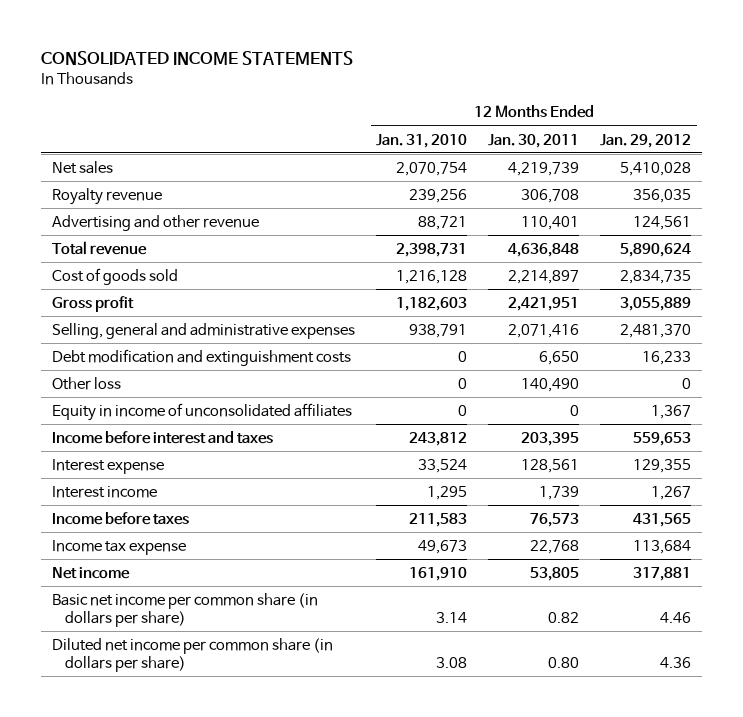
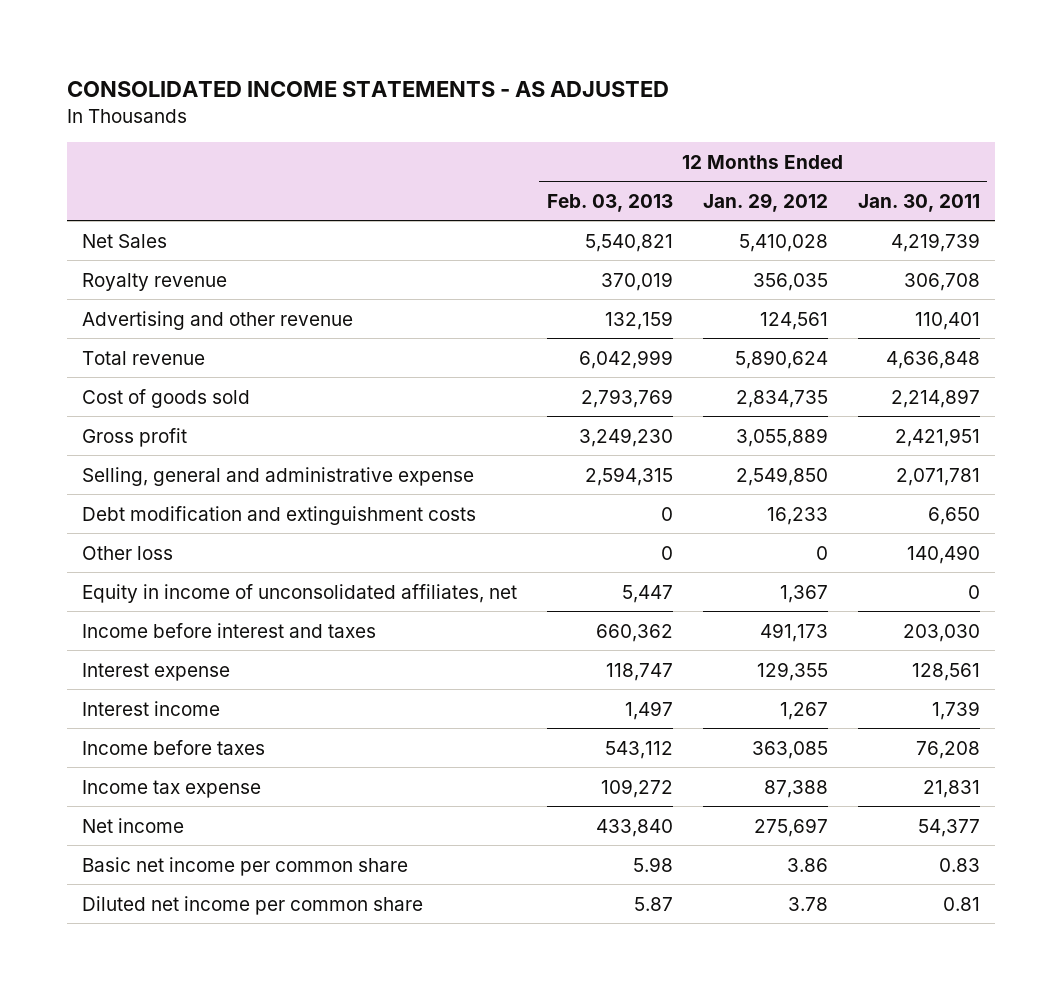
[40,50,353,65] CONSOLIDATED INCOME STATEMENTS -> [67,80,670,97] CONSOLIDATED INCOME STATEMENTS - AS ADJUSTED
[375,133,467,148] Jan. 31, 2010 -> none
none -> [546,193,673,212] Feb. 03, 2013
[51,160,113,174] Net sales -> [82,233,168,248] Net Sales
[51,322,355,339] Selling, general and administrative expenses -> [82,466,475,486] Selling, general and administrative expense
[508,323,580,338] 2,071,416 -> [895,467,980,486] 2,071,781
[620,323,692,338] 2,481,370 -> [735,466,828,486] 2,549,850
[51,402,352,421] Equity in income of unconsolidated affiliates -> [82,583,518,603] Equity in income of unconsolidated affiliates, net
[521,431,580,446] 203,395 -> [902,623,980,642] 203,030
[633,431,692,446] 559,653 -> [759,622,828,642] 491,173
[530,512,580,527] 76,573 -> [915,740,980,759] 76,208
[633,512,692,527] 431,565 -> [751,740,828,759] 363,085
[530,539,580,554] 22,768 -> [922,779,980,798] 21,831
[633,539,692,554] 113,684 -> [763,779,828,798] 87,388
[530,566,580,581] 53,805 -> [917,818,980,837] 54,377
[633,566,692,581] 317,881 -> [753,817,828,837] 275,697
[51,592,318,627] Basic net income per common share (in dollars per share) -> [82,856,409,876] Basic net income per common share
[548,611,580,623] 0.82 -> [938,857,980,872] 0.83
[660,611,692,623] 4.46 -> [786,857,828,872] 3.86
[51,637,333,672] Diluted net income per common share (in dollars per share) -> [82,895,424,915] Diluted net income per common share
[548,656,580,668] 0.80 -> [942,896,980,911] 0.81
[660,656,692,668] 4.36 -> [787,896,828,911] 3.78

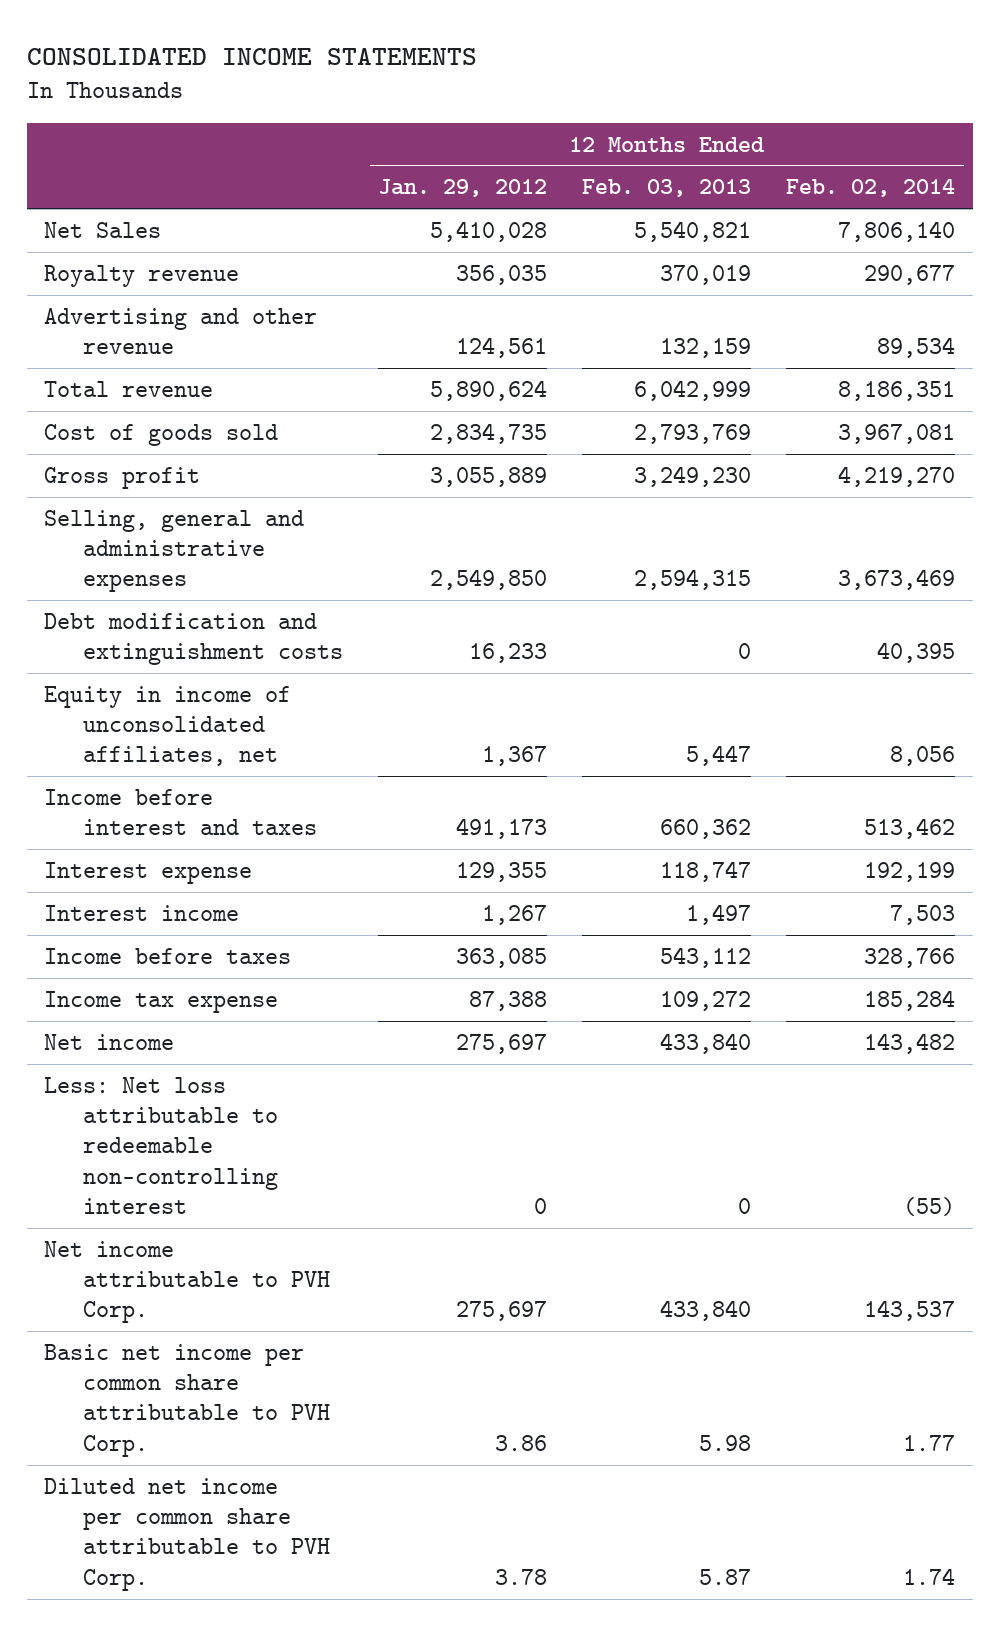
[67,80,670,97] CONSOLIDATED INCOME STATEMENTS - AS ADJUSTED -> [26,47,477,65] CONSOLIDATED INCOME STATEMENTS
[857,193,980,212] Jan. 30, 2011 -> none
none -> [786,179,956,198] Feb. 02, 2014
[82,466,475,486] Selling, general and administrative expense -> [44,509,305,593] Selling, general and administrative expenses
[82,545,174,560] Other loss -> none
none -> [44,1076,279,1214] Less: Net loss attributable to redeemable non-controlling interest
none -> [44,1240,331,1324] Net income attributable to PVH Corp.
[82,856,409,876] Basic net income per common share -> [44,1343,331,1457] Basic net income per common share attributable to PVH Corp.
[82,895,424,915] Diluted net income per common share -> [44,1477,331,1591] Diluted net income per common share attributable to PVH Corp.

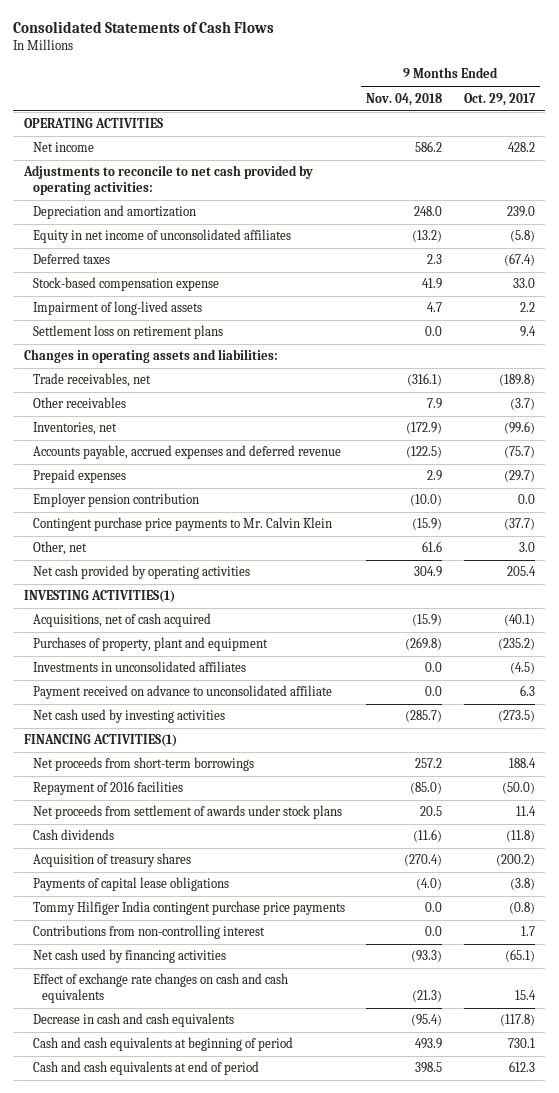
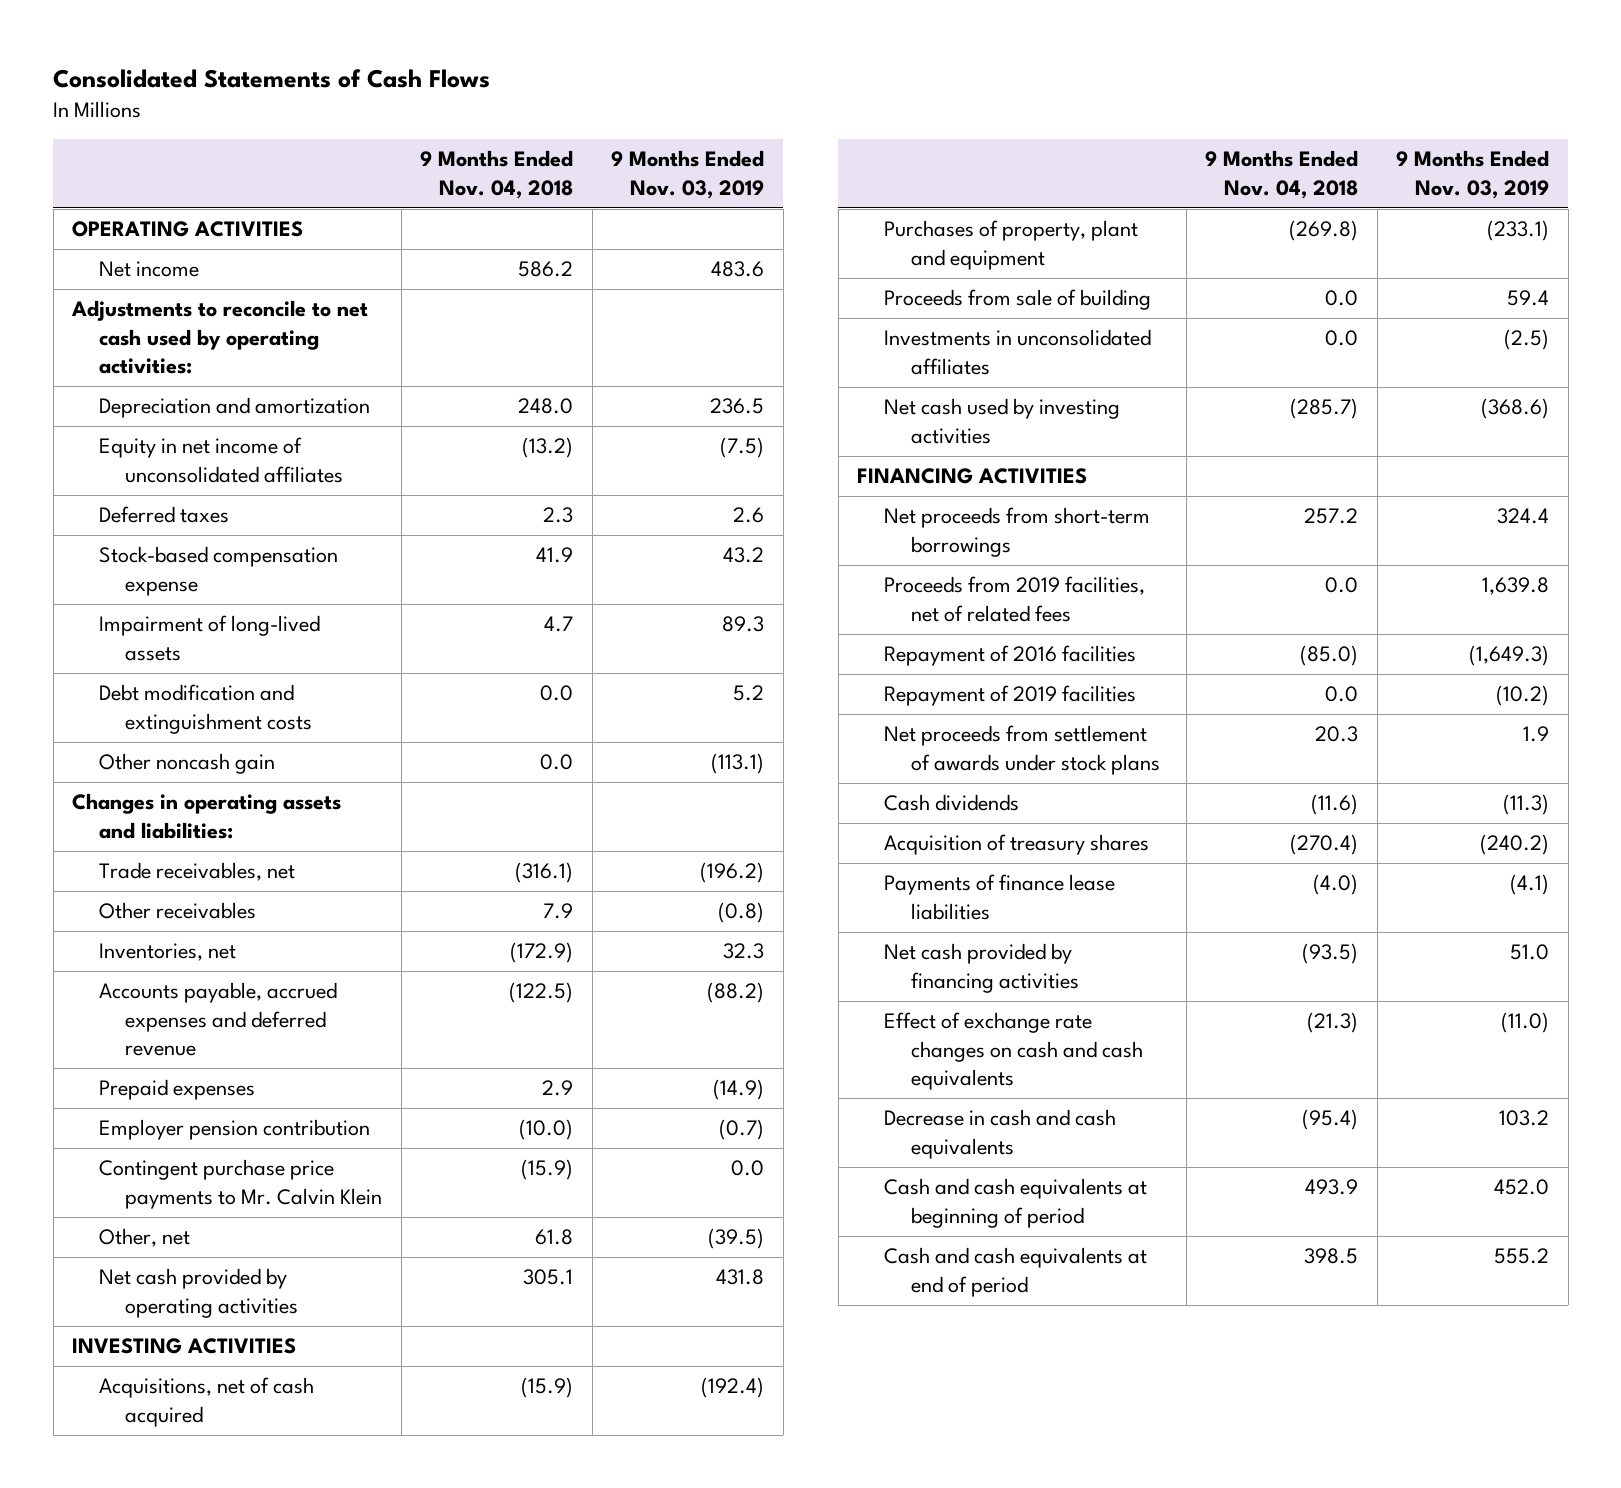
[463,92,536,106] Oct. 29, 2017 -> none
none -> [611,150,765,199] 9 Months Ended Nov. 03, 2019
[23,165,314,196] Adjustments to reconcile to net cash provided by operating activities: -> [70,300,368,375] Adjustments to reconcile to net cash used by operating activities:
[33,325,224,340] Settlement loss on retirement plans -> none
none -> [98,684,313,734] Debt modification and extinguishment costs
none -> [98,753,275,775] Other noncash gain
[422,541,443,553] 61.6 -> [535,1229,574,1246] 61.8
[414,566,443,578] 304.9 -> [523,1269,574,1286] 305.1
[24,590,176,604] INVESTING ACTIVITIES(1) -> [71,1338,296,1355] INVESTING ACTIVITIES
none -> [883,289,1151,311] Proceeds from sale of building
[33,685,333,700] Payment received on advance to unconsolidated affiliate -> none
[24,734,178,748] FINANCING ACTIVITIES(1) -> [857,468,1088,485] FINANCING ACTIVITIES
none -> [883,576,1145,622] Proceeds from 2019 facilities, net of related fees
none -> [883,685,1136,707] Repayment of 2019 facilities
[420,806,443,817] 20.5 -> [1315,726,1359,743] 20.3
[33,877,230,892] Payments of capital lease obligations -> none
[33,901,346,916] Tommy Hilfiger India contingent purchase price payments -> none
[33,925,266,940] Contributions from non-controlling interest -> none
none -> [883,874,1115,920] Payments of finance lease liabilities
[33,949,227,964] Net cash used by financing activities -> [883,943,1079,993] Net cash provided by financing activities
[411,950,443,963] (93.3) -> [1302,943,1359,965] (93.5)

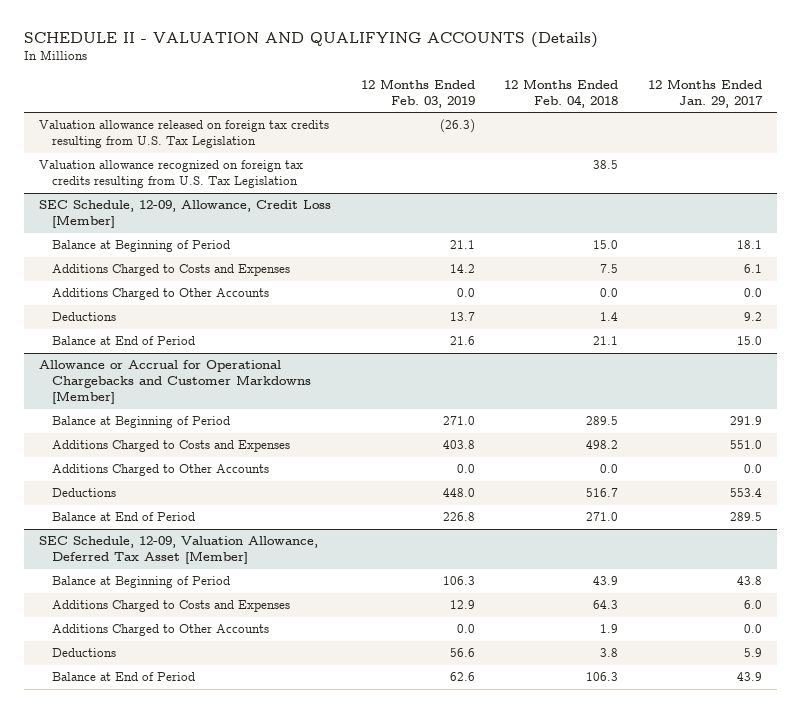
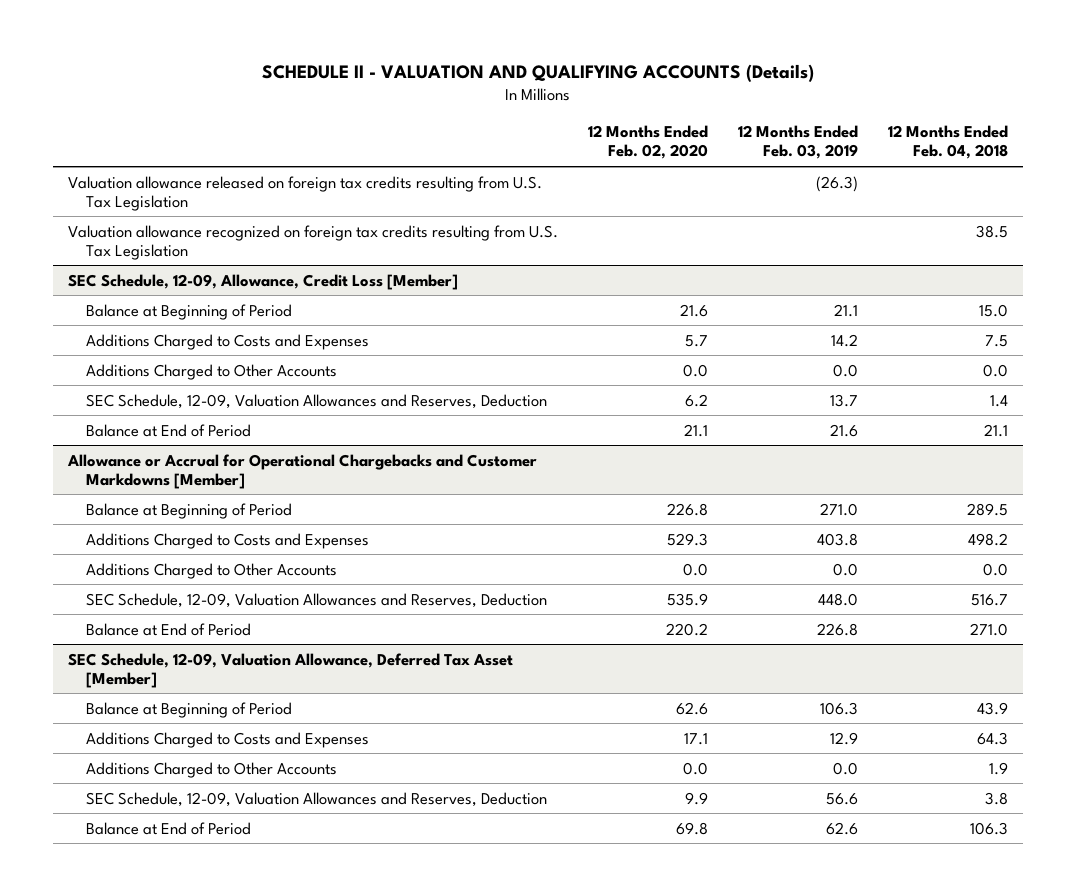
[648,78,764,108] 12 Months Ended Jan. 29, 2017 -> none
none -> [587,125,708,160] 12 Months Ended Feb. 02, 2020
[51,312,116,322] Deductions -> [86,393,548,409] SEC Schedule, 12-09, Valuation Allowances and Reserves, Deduction
[51,488,116,498] Deductions -> [86,592,548,608] SEC Schedule, 12-09, Valuation Allowances and Reserves, Deduction
[51,648,116,658] Deductions -> [86,791,548,807] SEC Schedule, 12-09, Valuation Allowances and Reserves, Deduction

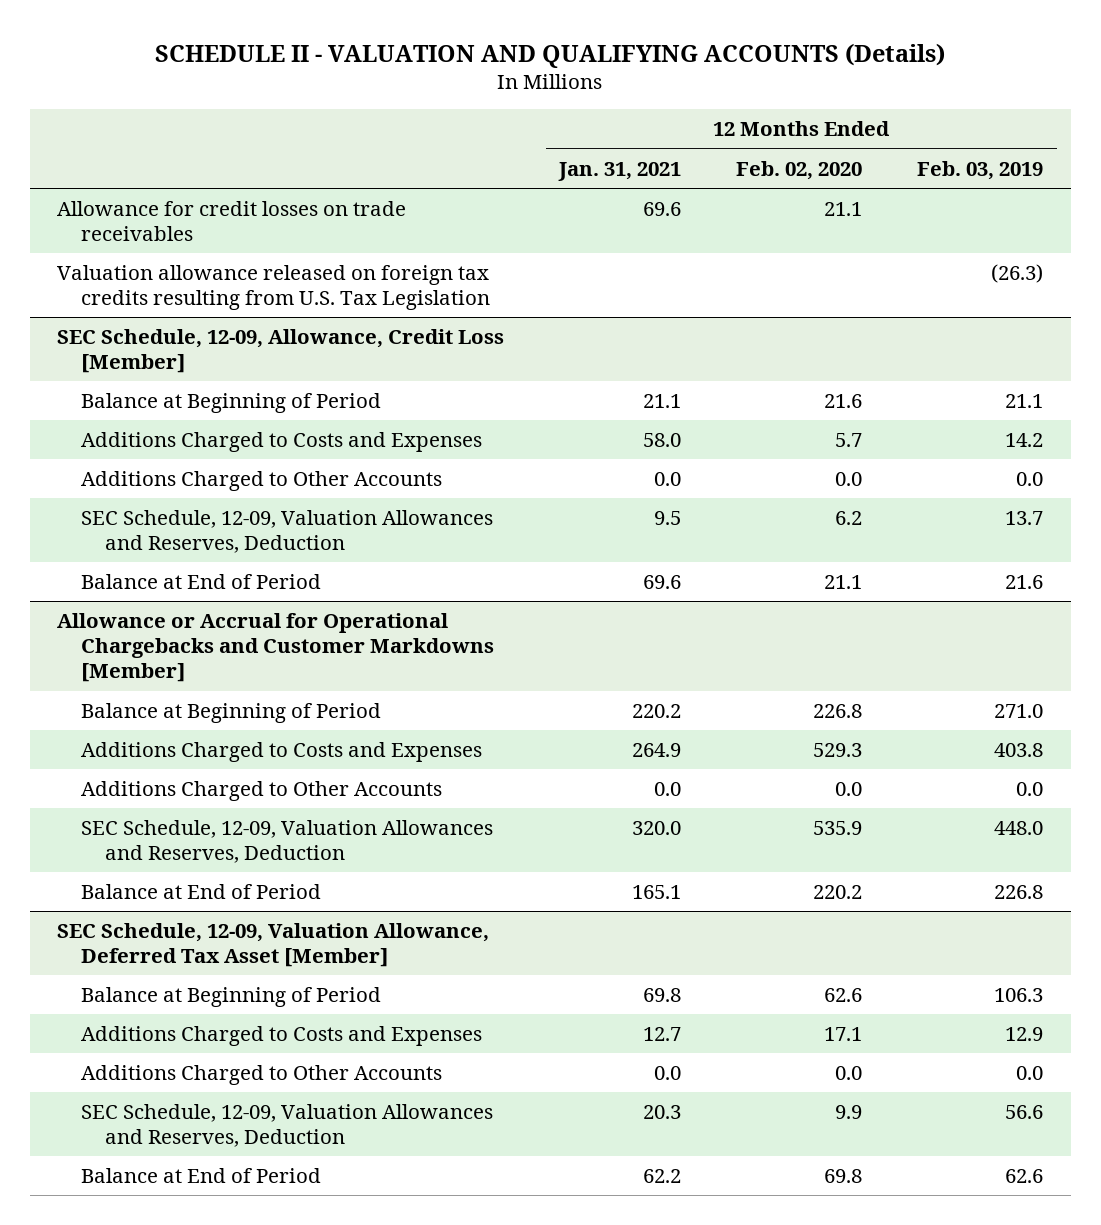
[888,125,1009,160] 12 Months Ended Feb. 04, 2018 -> none
none -> [558,161,682,181] Jan. 31, 2021
none -> [57,200,407,242] Allowance for credit losses on trade receivables
[67,224,558,260] Valuation allowance recognized on foreign tax credits resulting from U.S. Tax Legislation -> none

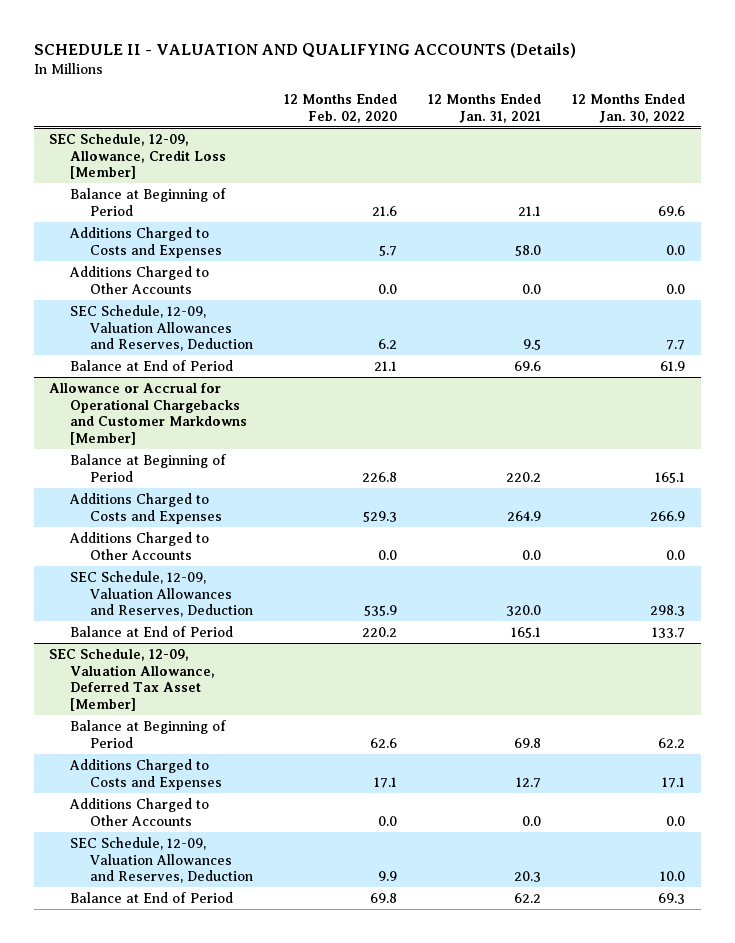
[917,160,1044,180] Feb. 03, 2019 -> none
none -> [572,94,686,123] 12 Months Ended Jan. 30, 2022
[57,200,407,242] Allowance for credit losses on trade receivables -> none
[57,264,491,311] Valuation allowance released on foreign tax credits resulting from U.S. Tax Legislation -> none

